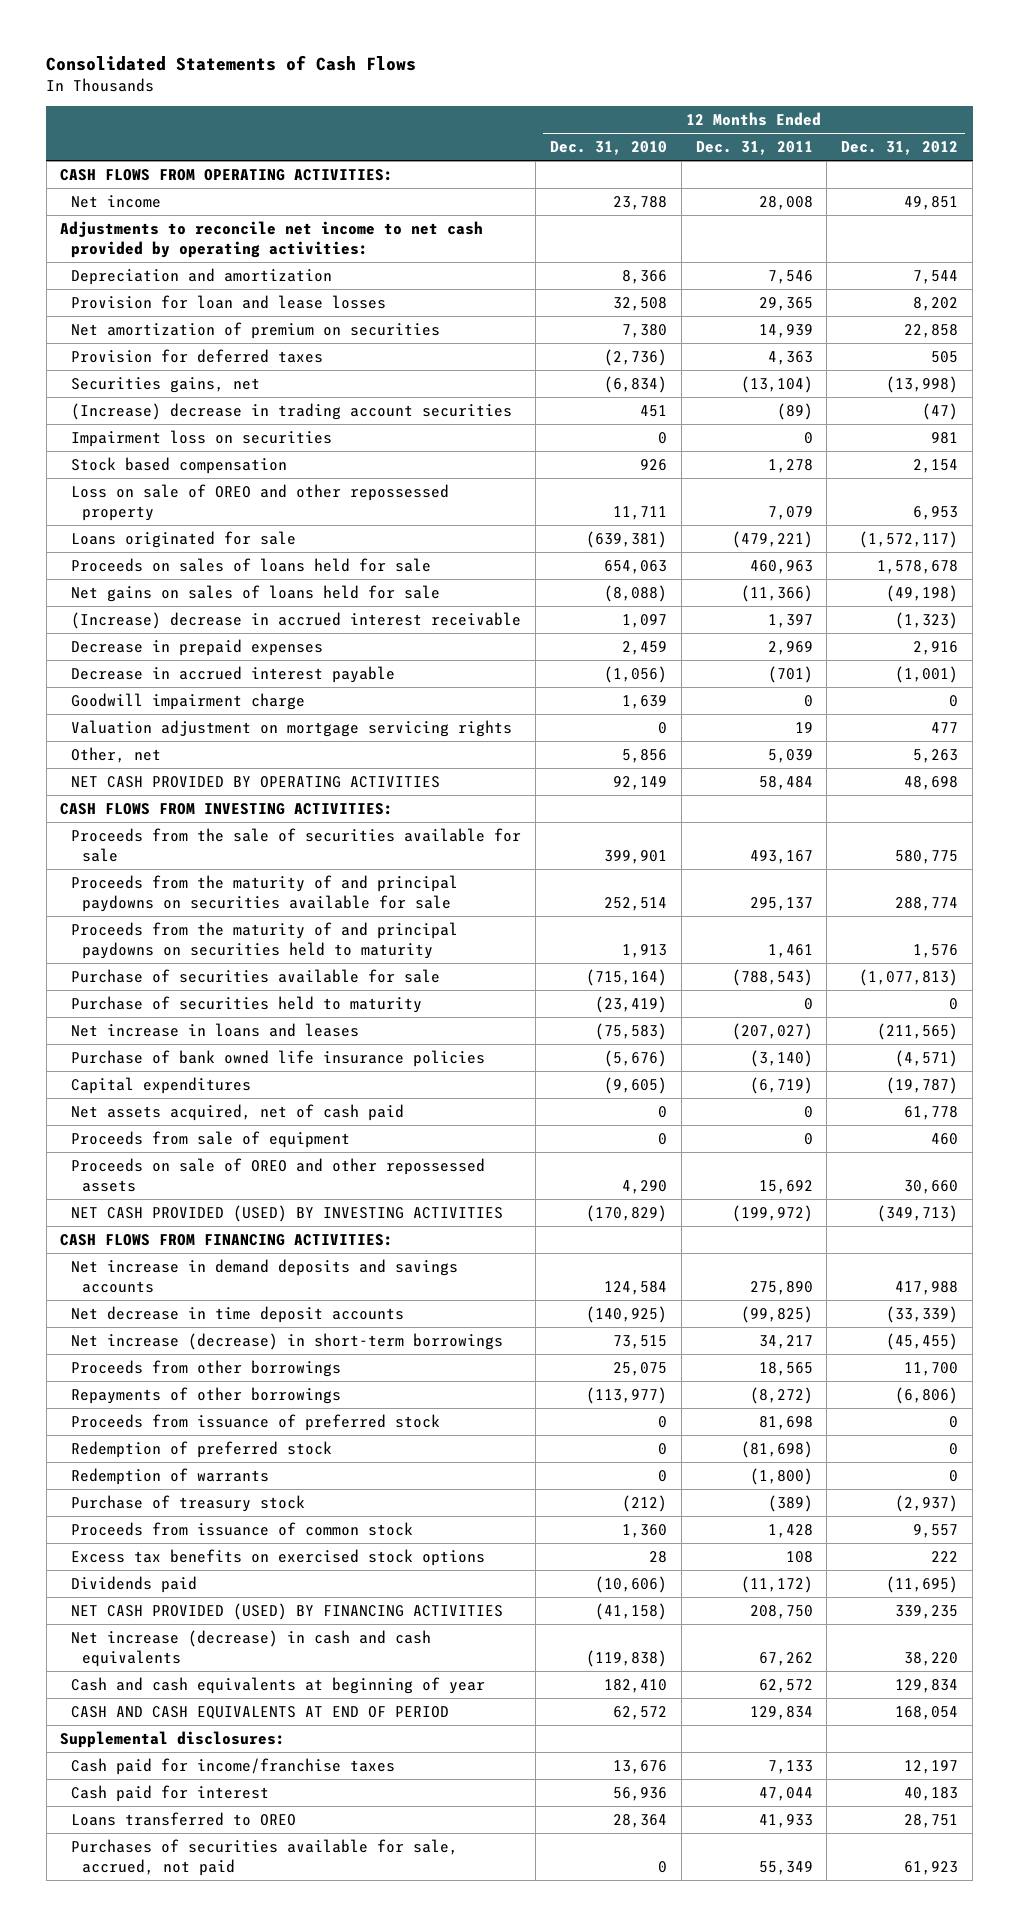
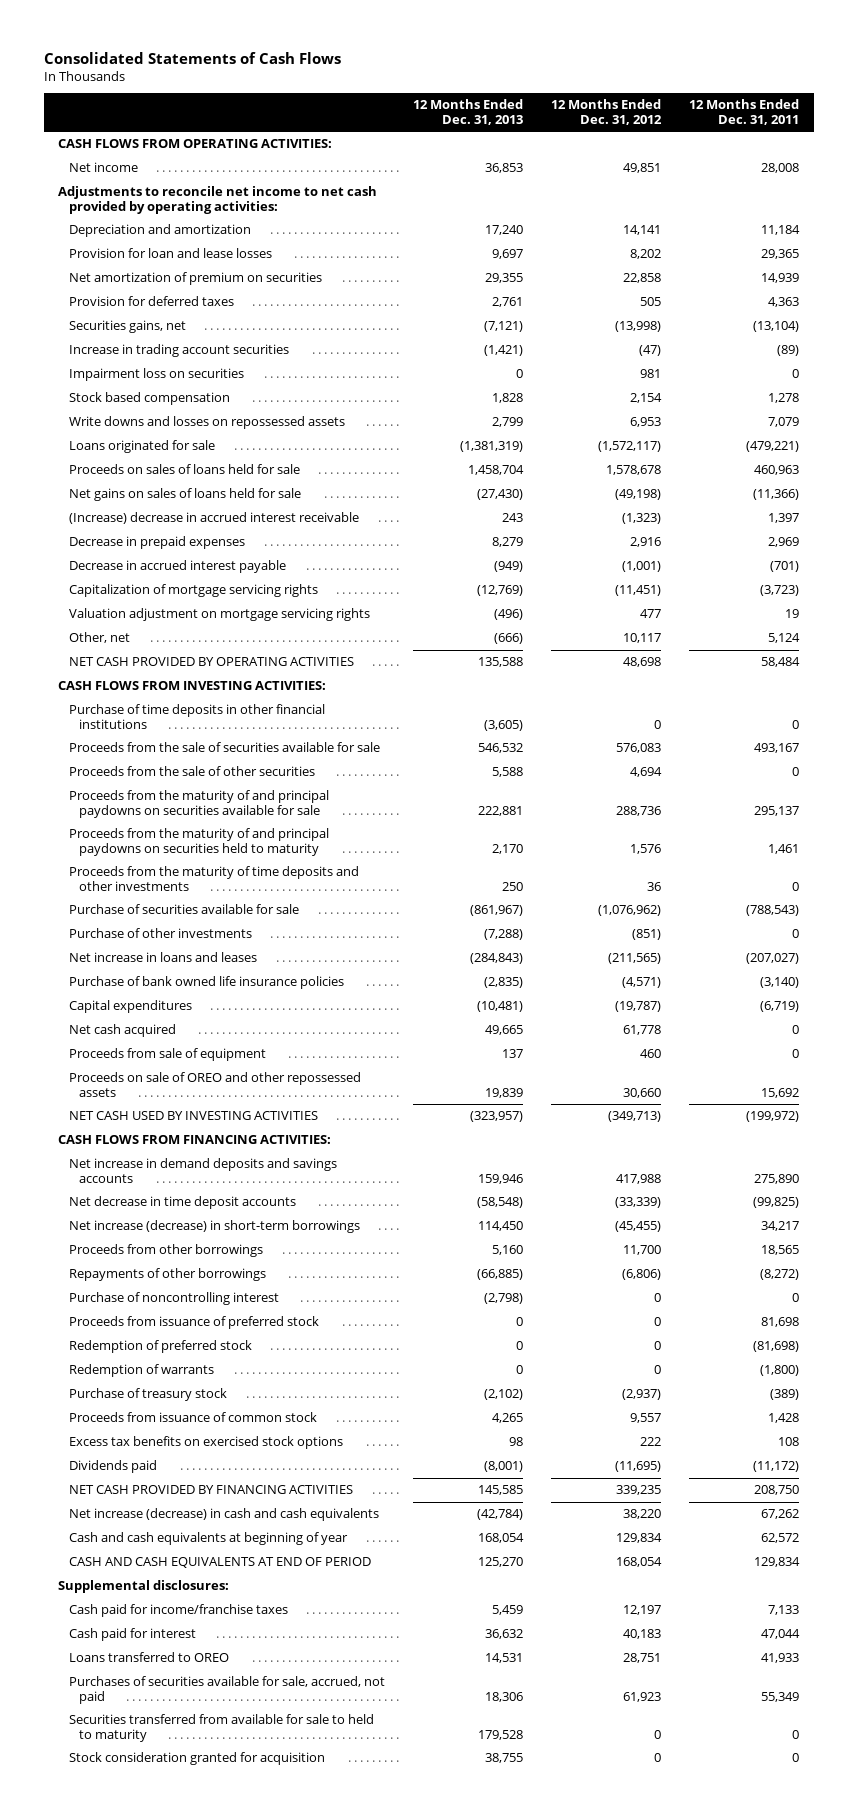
[550,141,668,156] Dec. 31, 2010 -> none
none -> [412,99,523,126] 12 Months Ended Dec. 31, 2013
[767,269,813,284] 7,546 -> [761,225,801,236] 11,184
[913,269,959,284] 7,544 -> [623,225,662,236] 14,141
[71,402,513,420] (Increase) decrease in trading account securities -> [68,344,289,358] Increase in trading account securities
[71,483,450,521] Loss on sale of OREO and other repossessed property -> [68,416,345,430] Write downs and losses on repossessed assets
[71,692,306,710] Goodwill impairment charge -> none
none -> [68,584,318,598] Capitalization of mortgage servicing rights
[767,748,813,763] 5,039 -> [768,633,801,644] 5,124
[913,748,959,763] 5,263 -> [623,633,662,644] 10,117
none -> [68,704,325,729] Purchase of time deposits in other financial institutions
[895,849,959,864] 580,775 -> [616,743,662,754] 576,083
none -> [68,766,315,777] Proceeds from the sale of other securities
[895,896,959,911] 288,774 -> [616,805,662,816] 288,736
[71,995,423,1013] Purchase of securities held to maturity -> none
none -> [68,866,359,891] Proceeds from the maturity of time deposits and other investments
[859,968,959,986] (1,077,813) -> [598,905,662,917] (1,076,962)
none -> [68,928,252,939] Purchase of other investments
[71,1103,405,1121] Net assets acquired, net of cash paid -> [68,1024,176,1038] Net cash acquired
[71,1204,504,1222] NET CASH PROVIDED (USED) BY INVESTING ACTIVITIES -> [68,1111,318,1121] NET CASH USED BY INVESTING ACTIVITIES
none -> [68,1292,279,1306] Purchase of noncontrolling interest
[71,1602,504,1620] NET CASH PROVIDED (USED) BY FINANCING ACTIVITIES -> [68,1485,353,1495] NET CASH PROVIDED BY FINANCING ACTIVITIES
none -> [68,1714,374,1742] Securities transferred from available for sale to held to maturity
none -> [68,1752,325,1766] Stock consideration granted for acquisition

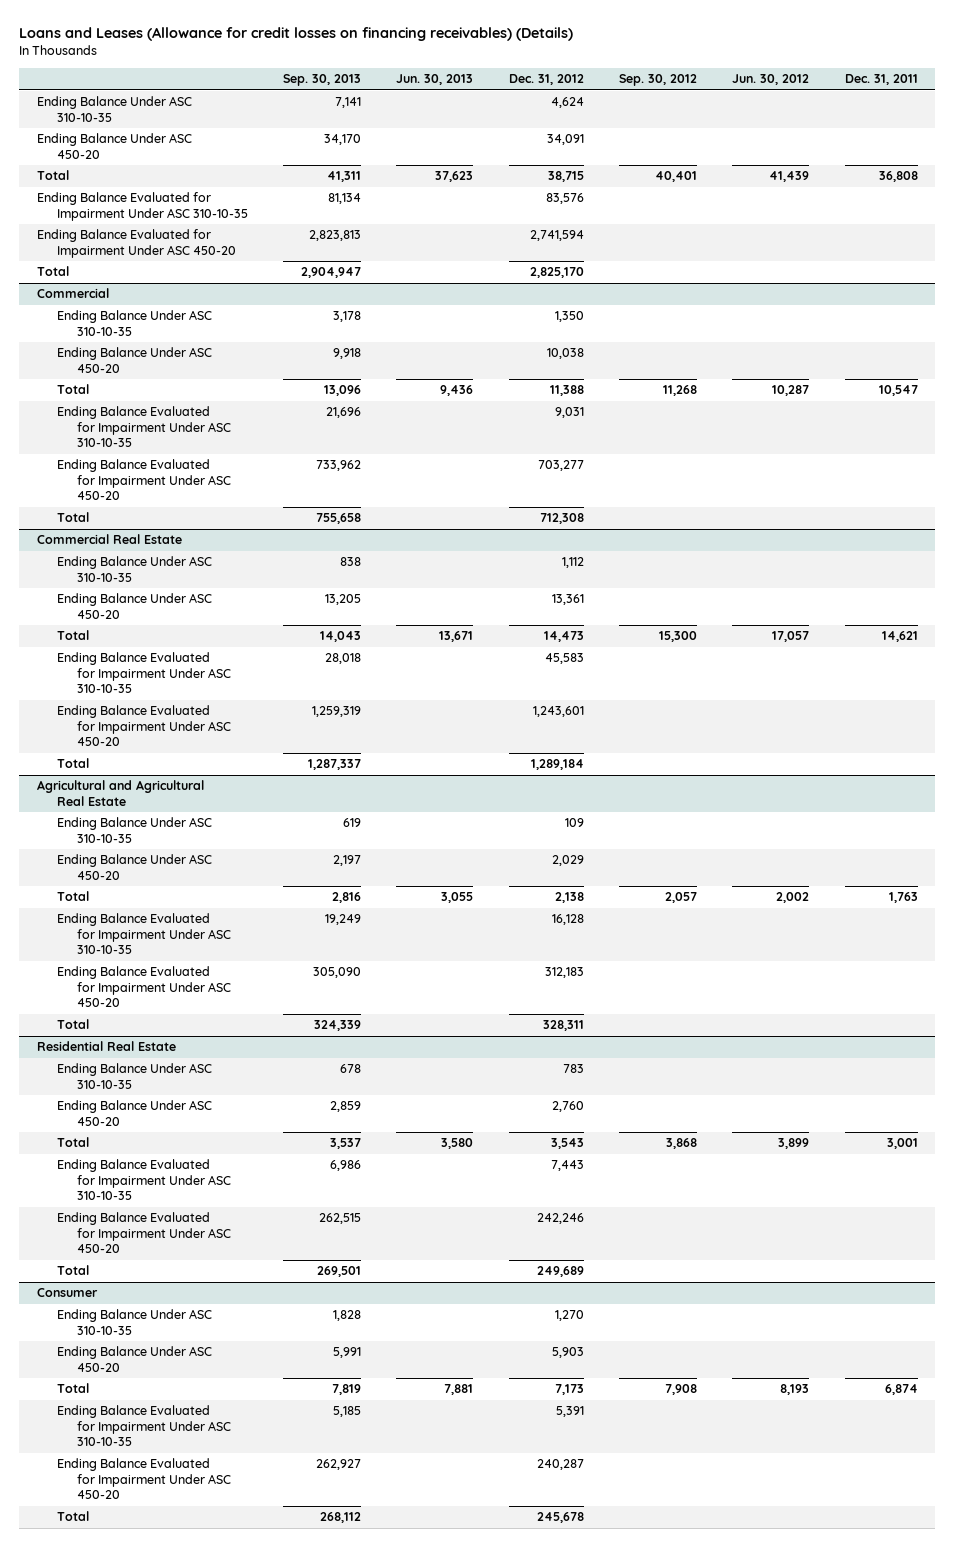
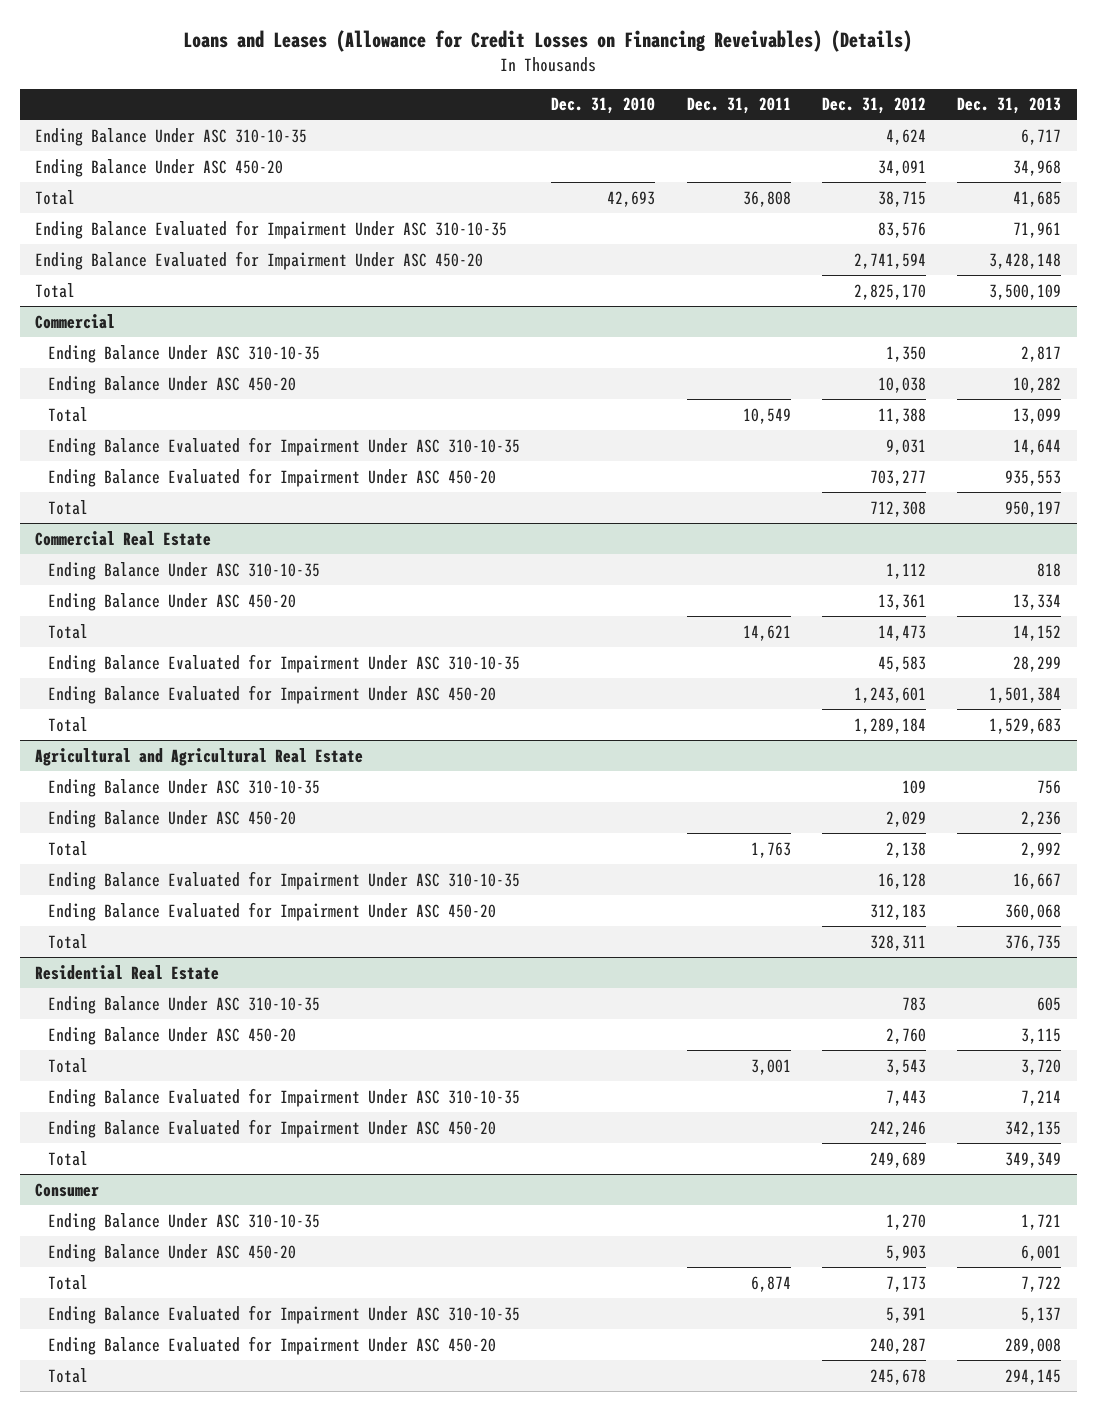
[19,27,574,42] Loans and Leases (Allowance for credit losses on financing receivables) (Details) -> [183,30,913,53] Loans and Leases (Allowance for Credit Losses on Financing Reveivables) (Details)
[283,74,362,87] Sep. 30, 2013 -> none
[396,74,474,86] Jun. 30, 2013 -> none
[619,74,698,87] Sep. 30, 2012 -> none
[732,74,810,86] Jun. 30, 2012 -> none
none -> [551,97,656,115] Dec. 31, 2010
none -> [956,97,1061,115] Dec. 31, 2013
[878,385,918,397] 10,547 -> [742,407,791,424] 10,549

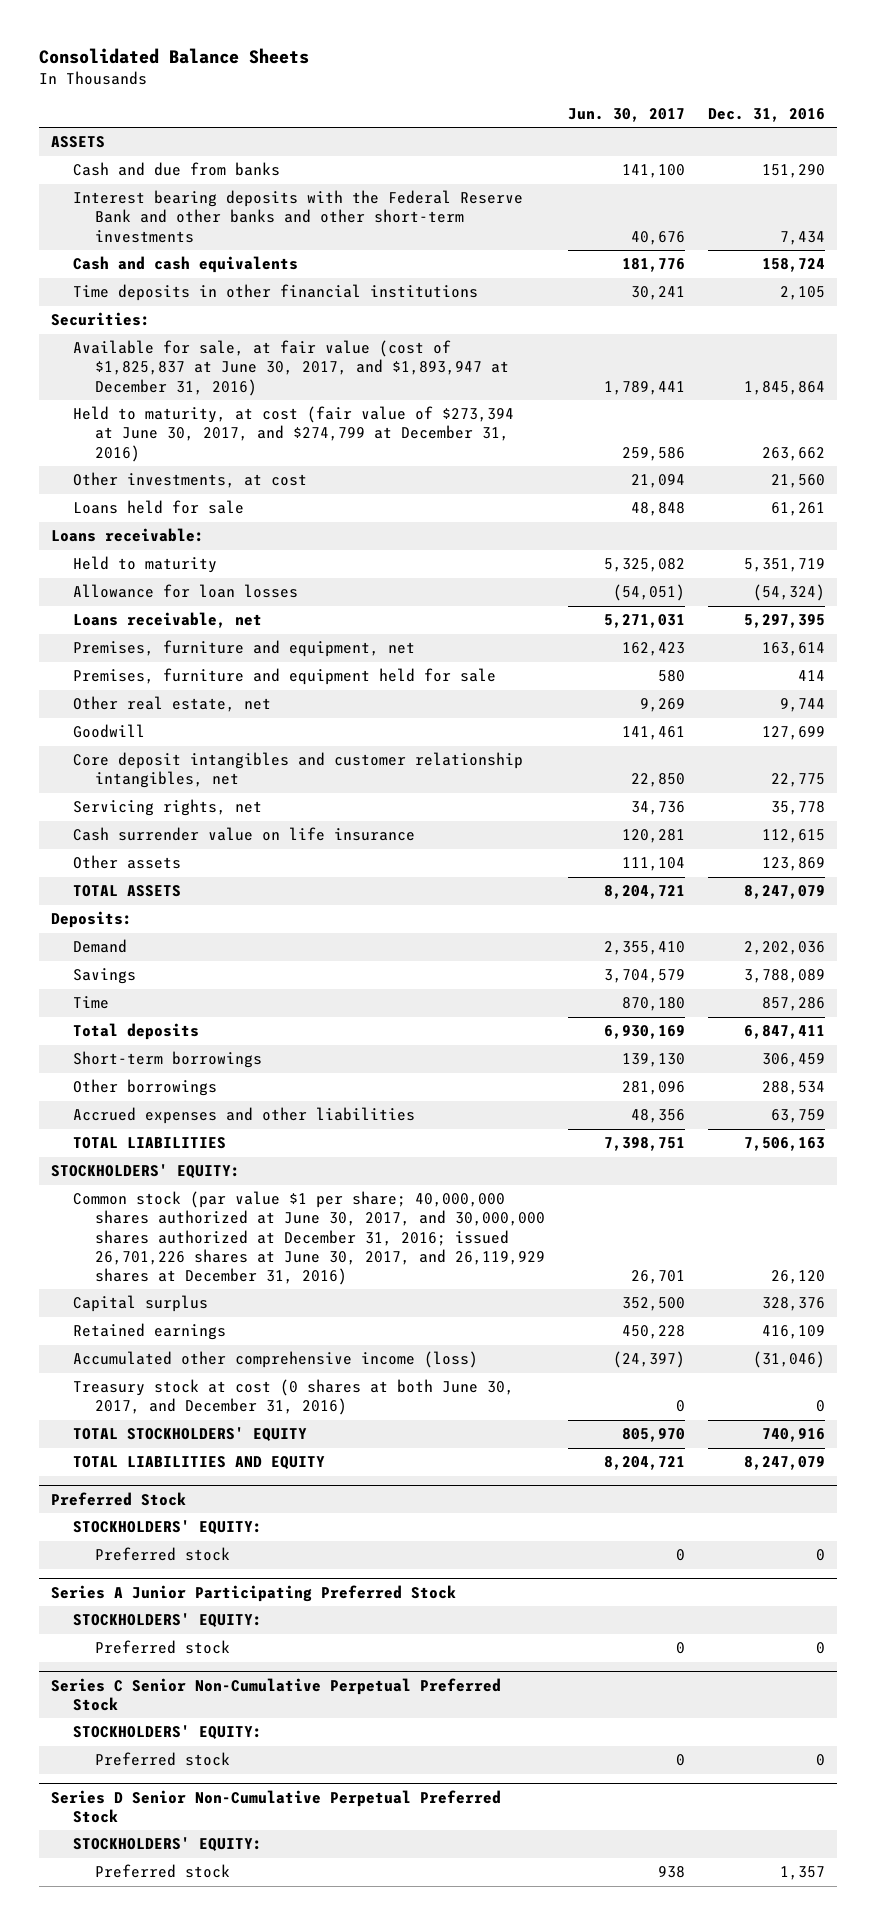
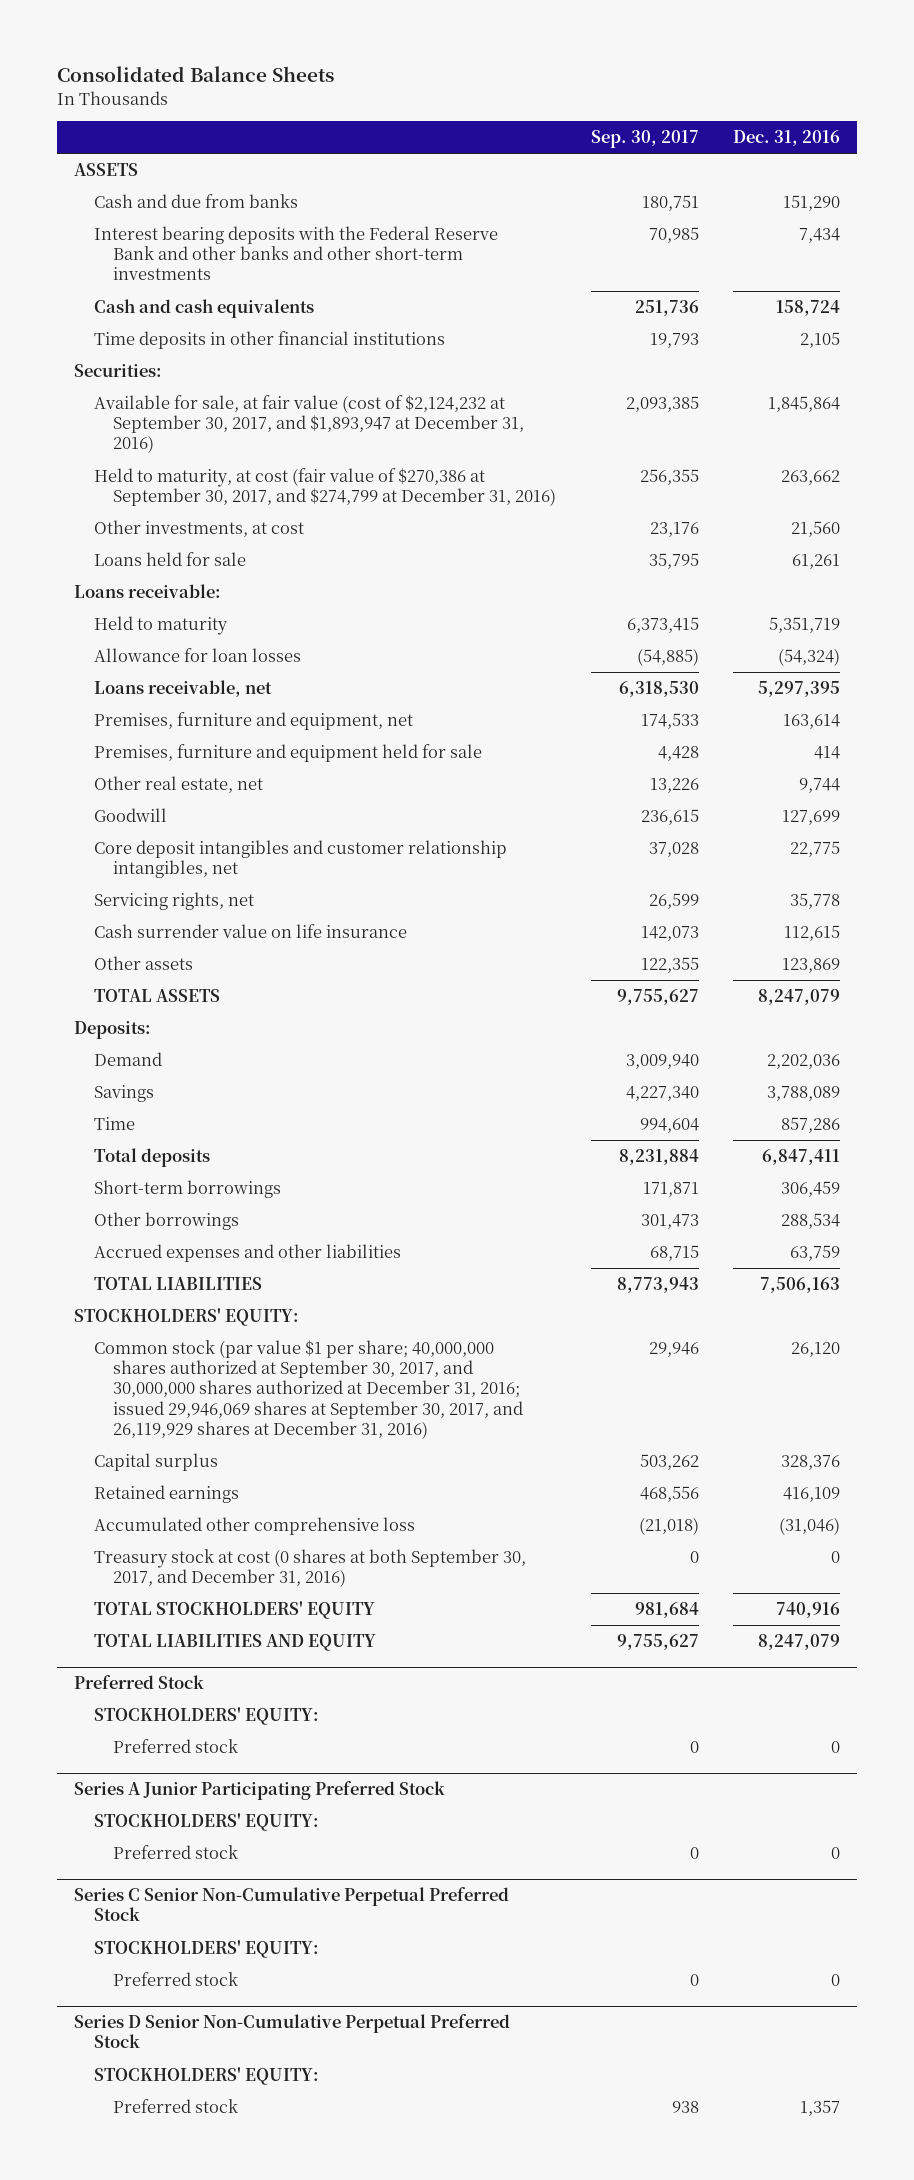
[568,107,686,122] Jun. 30, 2017 -> none
none -> [590,130,699,149] Sep. 30, 2017
[72,340,510,396] Available for sale, at fair value (cost of $1,825,837 at June 30, 2017, and $1,893,947 at December 31, 2016) -> [93,395,525,454] Available for sale, at fair value (cost of $2,124,232 at September 30, 2017, and $1,893,947 at December 31, 2016)
[72,406,514,462] Held to maturity, at cost (fair value of $273,394 at June 30, 2017, and $274,799 at December 31, 2016) -> [93,468,557,507] Held to maturity, at cost (fair value of $270,386 at September 30, 2017, and $274,799 at December 31, 2016)
[72,1191,546,1285] Common stock (par value $1 per share; 40,000,000 shares authorized at June 30, 2017, and 30,000,000 shares authorized at December 31, 2016; issued 26,701,226 shares at June 30, 2017, and 26,119,929 shares at December 31, 2016) -> [93,1340,524,1439] Common stock (par value $1 per share; 40,000,000 shares authorized at September 30, 2017, and 30,000,000 shares authorized at December 31, 2016; issued 29,946,069 shares at September 30, 2017, and 26,119,929 shares at December 31, 2016)
[72,1351,478,1369] Accumulated other comprehensive income (loss) -> [93,1517,415,1536] Accumulated other comprehensive loss
[72,1379,514,1416] Treasury stock at cost (0 shares at both June 30, 2017, and December 31, 2016) -> [93,1549,526,1588] Treasury stock at cost (0 shares at both September 30, 2017, and December 31, 2016)

